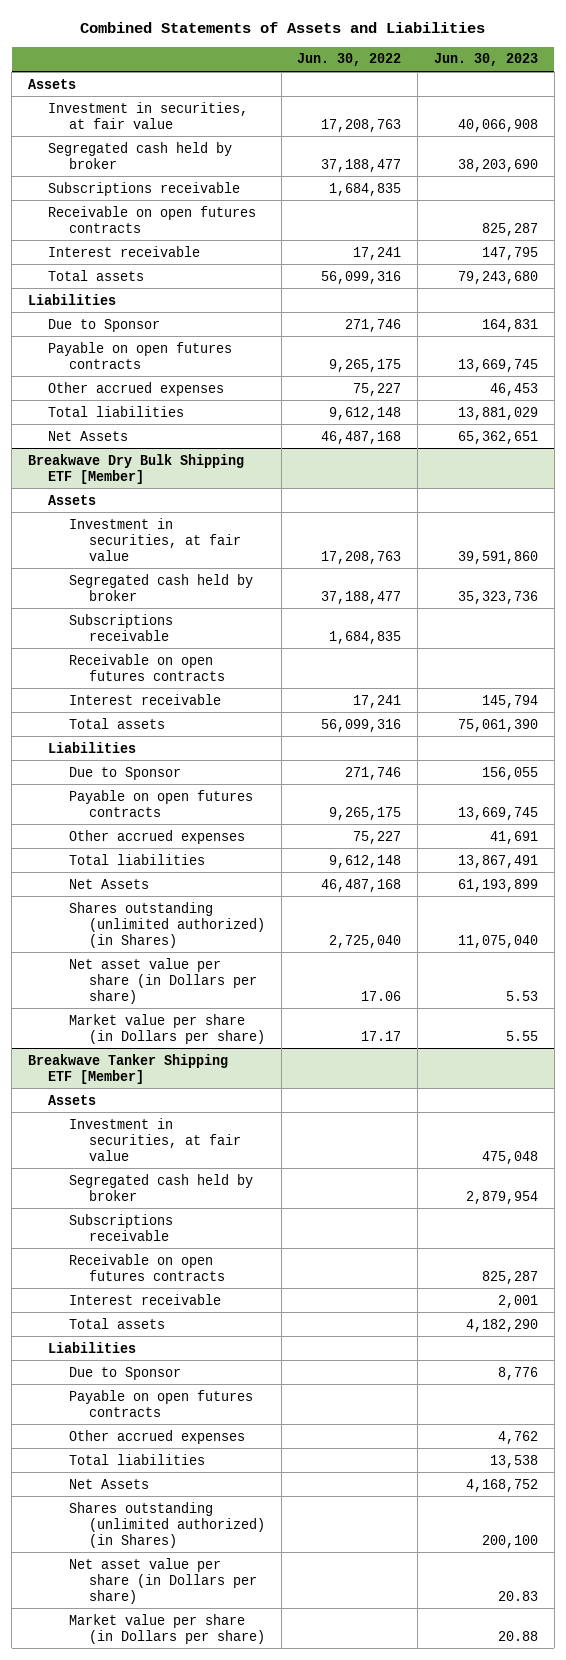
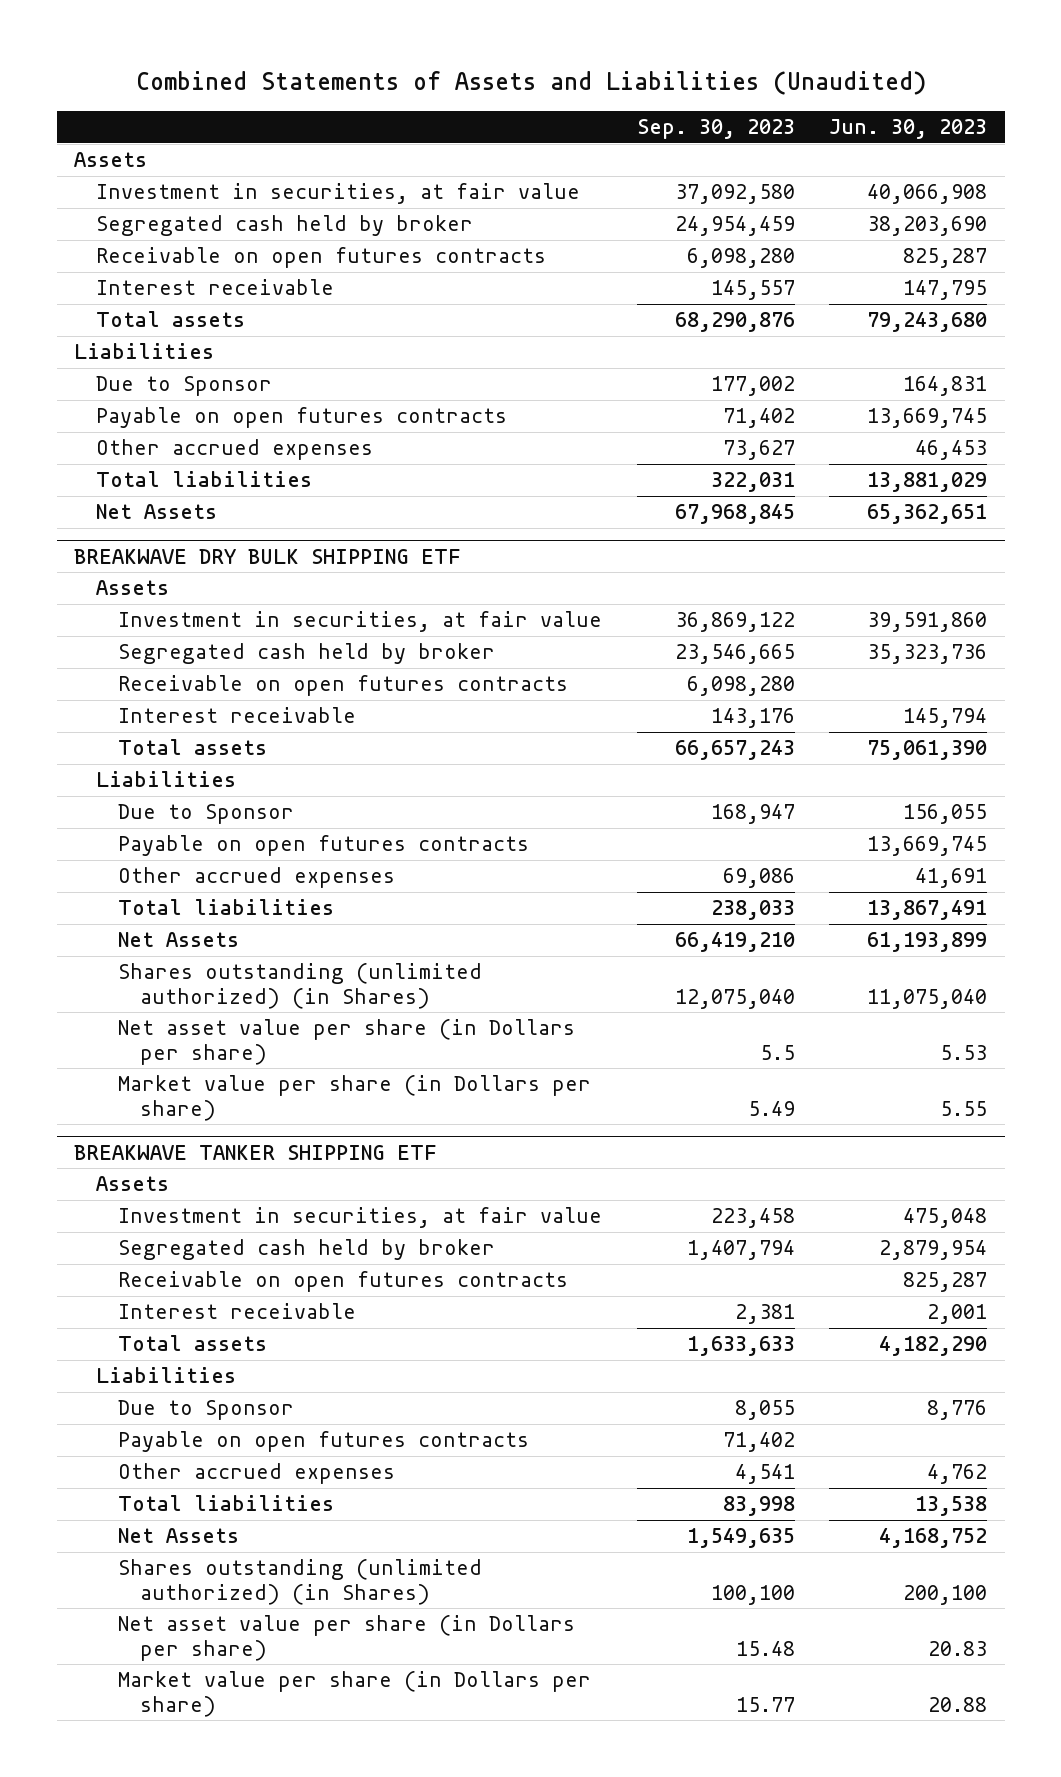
[80,22,486,34] Combined Statements of Assets and Liabilities -> [135,70,926,95] Combined Statements of Assets and Liabilities (Unaudited)
[297,53,402,67] Jun. 30, 2022 -> none
none -> [636,119,795,140] Sep. 30, 2023
[48,181,241,196] Subscriptions receivable -> none
[28,453,245,484] Breakwave Dry Bulk Shipping ETF [Member] -> [74,548,462,564] BREAKWAVE DRY BULK SHIPPING ETF
[68,613,173,641] Subscriptions receivable -> none
[28,1053,229,1084] Breakwave Tanker Shipping ETF [Member] -> [74,1144,438,1160] BREAKWAVE TANKER SHIPPING ETF
[68,1213,173,1241] Subscriptions receivable -> none

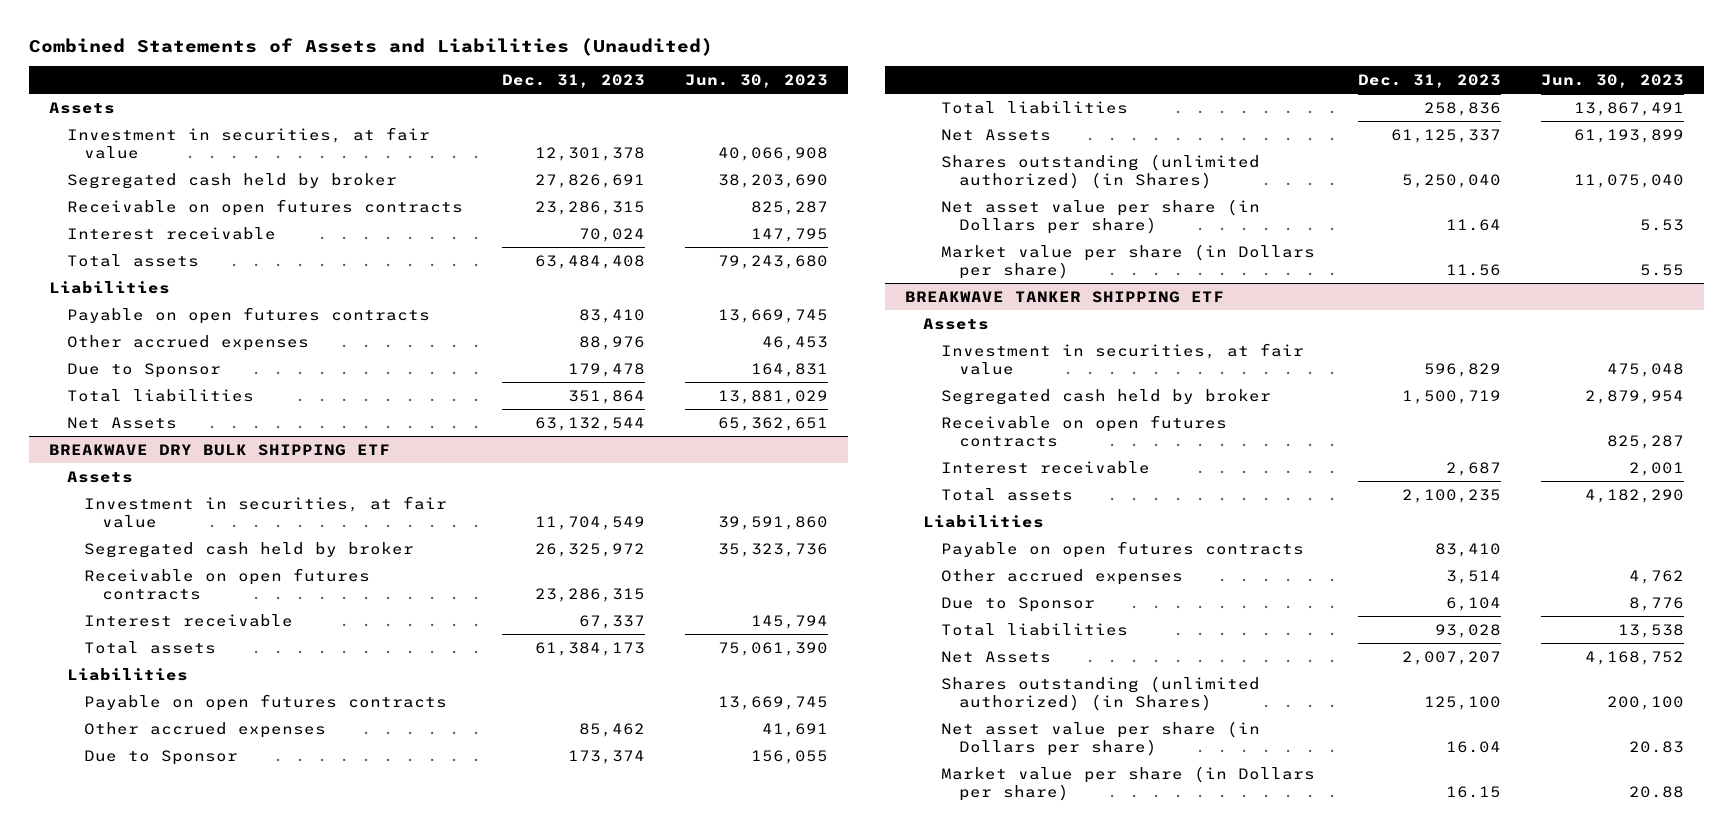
[636,119,795,140] Sep. 30, 2023 -> none
none -> [502,73,646,88] Dec. 31, 2023
[95,376,272,397] Due to Sponsor -> [66,362,221,378] Due to Sponsor
[117,804,294,825] Due to Sponsor -> [84,749,239,765] Due to Sponsor
[117,1400,294,1421] Due to Sponsor -> [940,596,1095,612] Due to Sponsor

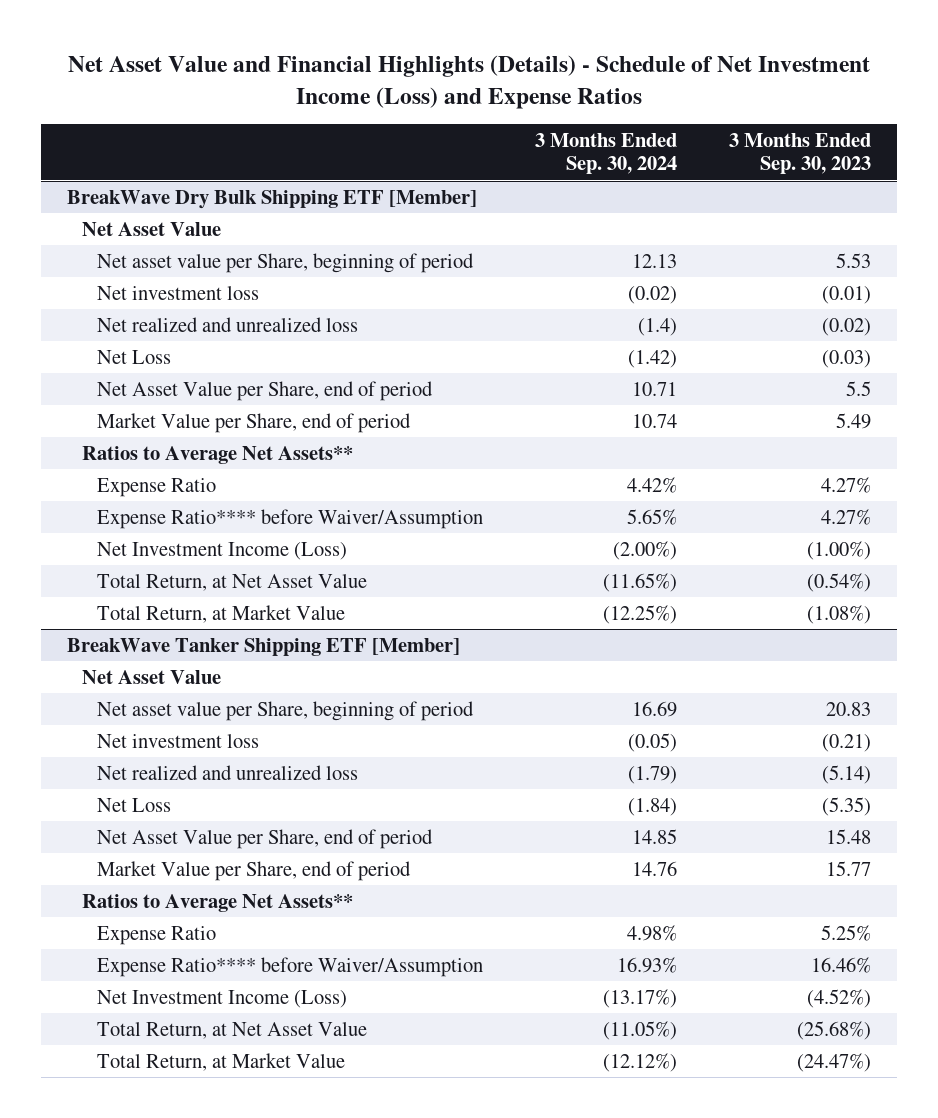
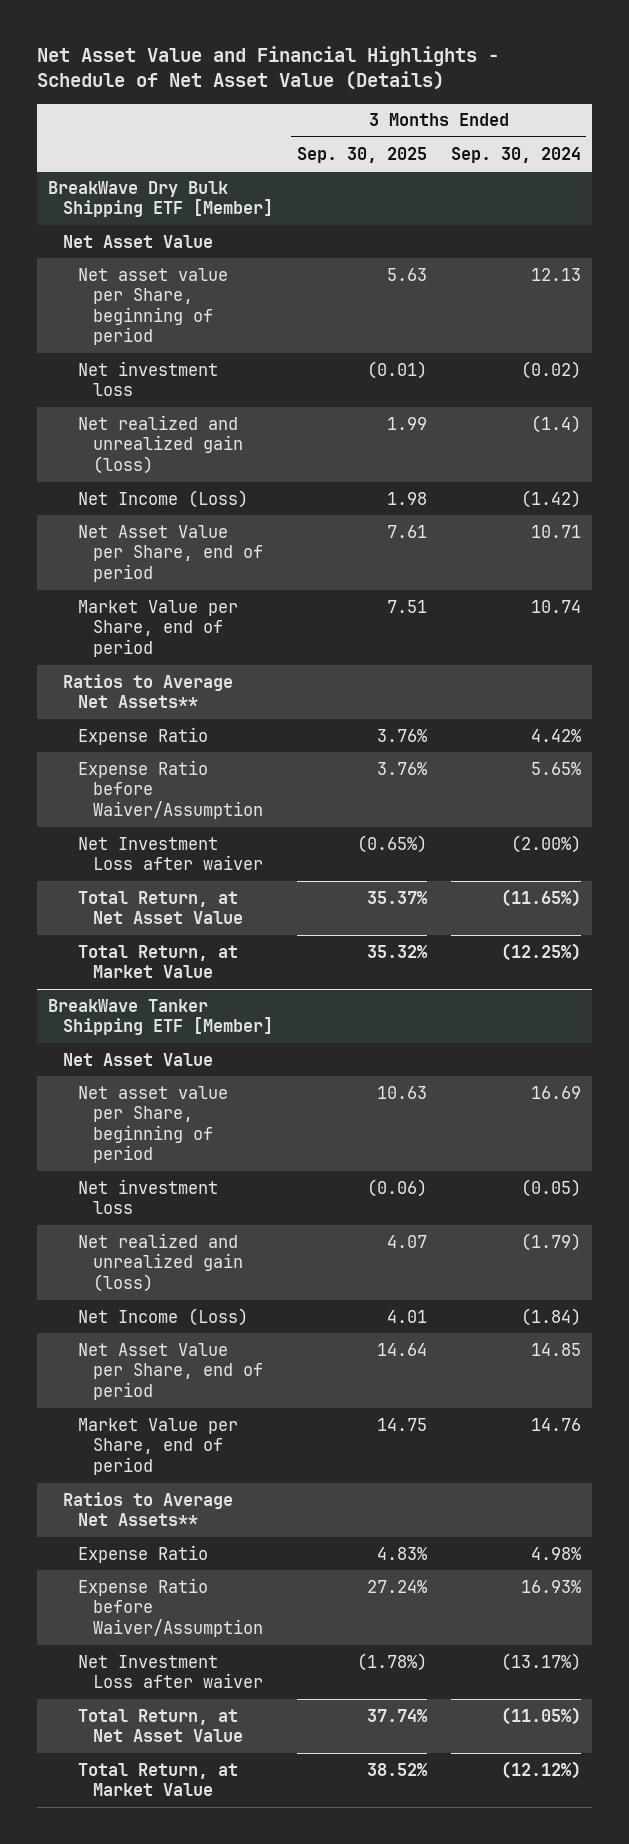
[68,55,871,109] Net Asset Value and Financial Highlights (Details) - Schedule of Net Investment Income (Loss) and Expense Ratios -> [36,45,499,91] Net Asset Value and Financial Highlights - Schedule of Net Asset Value (Details)
[729,132,872,175] 3 Months Ended Sep. 30, 2023 -> none
none -> [296,146,427,163] Sep. 30, 2025
[97,316,359,332] Net realized and unrealized loss -> [78,414,244,474] Net realized and unrealized gain (loss)
[97,349,172,364] Net Loss -> [78,489,249,508] Net Income (Loss)
[97,508,484,529] Expense Ratio**** before Waiver/Assumption -> [78,759,264,819] Expense Ratio before Waiver/Assumption
[97,541,348,560] Net Investment Income (Loss) -> [78,836,264,871] Net Investment Loss after waiver
[97,764,359,780] Net realized and unrealized loss -> [78,1232,244,1292] Net realized and unrealized gain (loss)
[97,797,172,812] Net Loss -> [78,1307,249,1326] Net Income (Loss)
[97,956,484,977] Expense Ratio**** before Waiver/Assumption -> [78,1577,264,1637] Expense Ratio before Waiver/Assumption
[97,989,348,1008] Net Investment Income (Loss) -> [78,1654,264,1689] Net Investment Loss after waiver

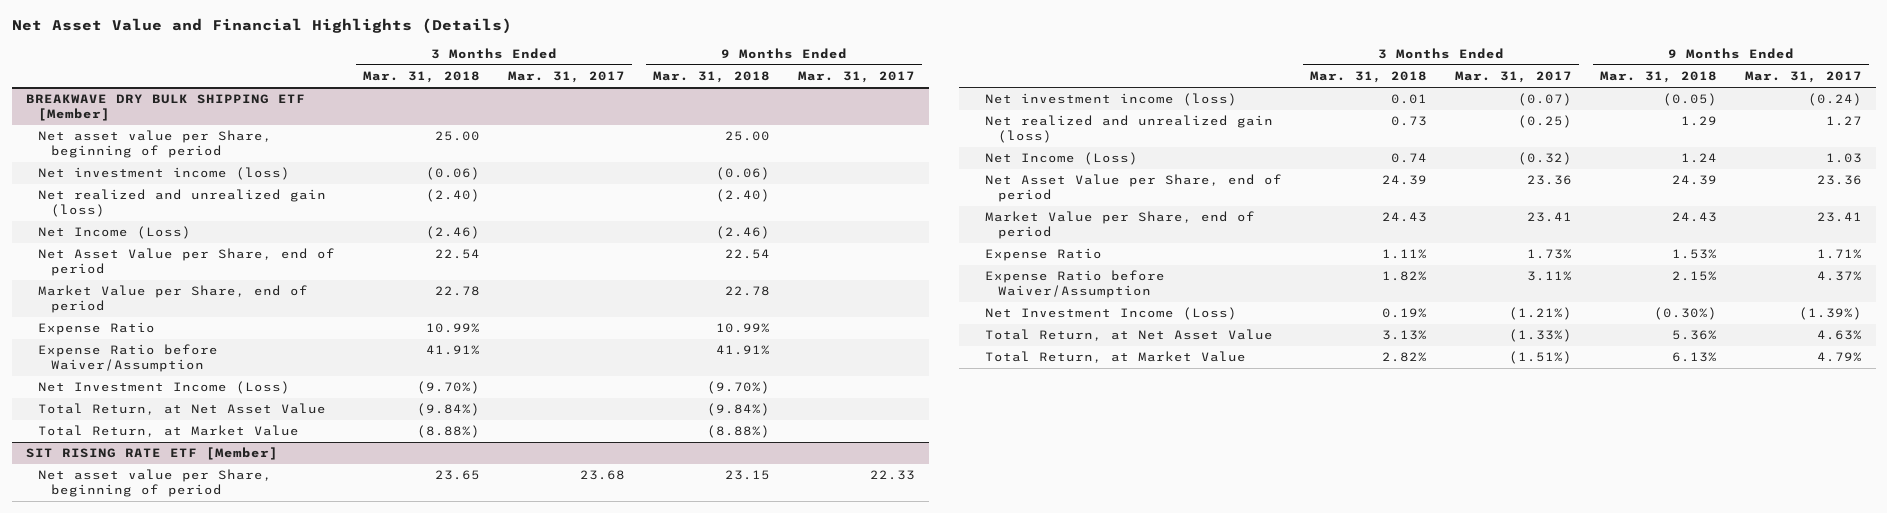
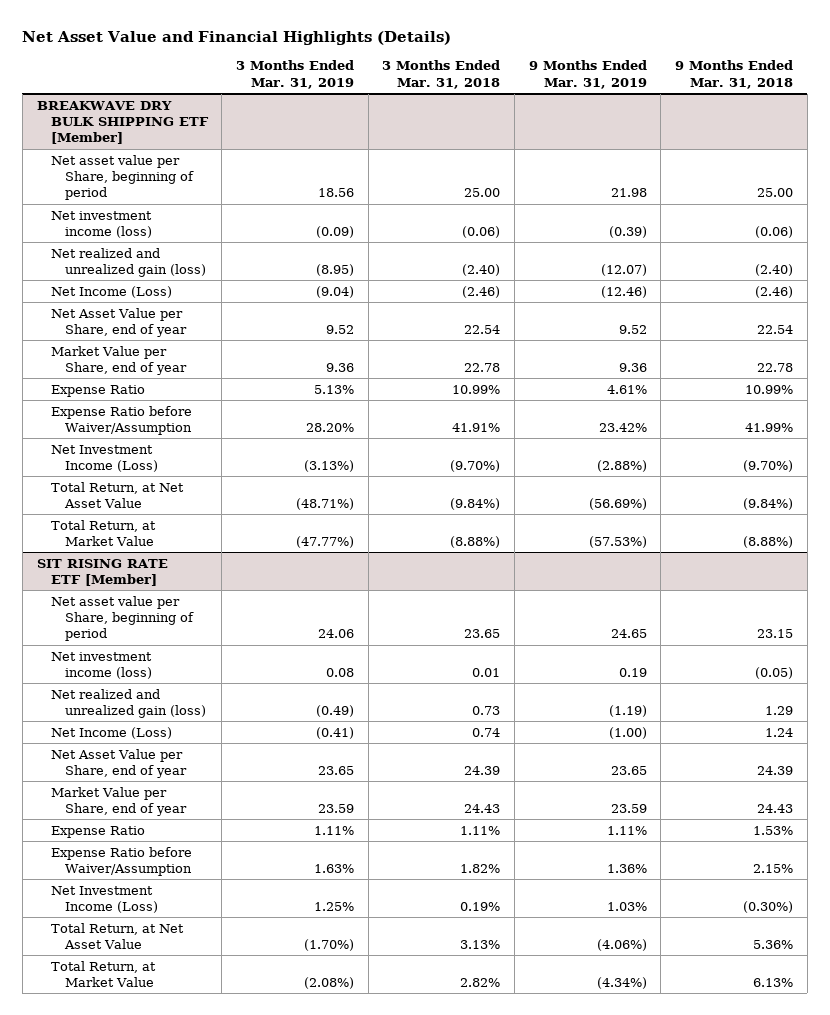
[508,71,626,84] Mar. 31, 2017 -> none
[797,71,915,84] Mar. 31, 2017 -> none
none -> [236,60,355,89] 3 Months Ended Mar. 31, 2019
none -> [528,60,647,89] 9 Months Ended Mar. 31, 2019
[38,248,336,276] Net Asset Value per Share, end of period -> [50,307,187,338] Net Asset Value per Share, end of year
[38,285,309,313] Market Value per Share, end of period -> [50,345,187,376] Market Value per Share, end of year
[715,345,770,356] 41.91% -> [744,423,793,433] 41.99%
[985,174,1283,202] Net Asset Value per Share, end of period -> [50,748,187,779] Net Asset Value per Share, end of year
[985,211,1256,239] Market Value per Share, end of period -> [50,786,187,817] Market Value per Share, end of year

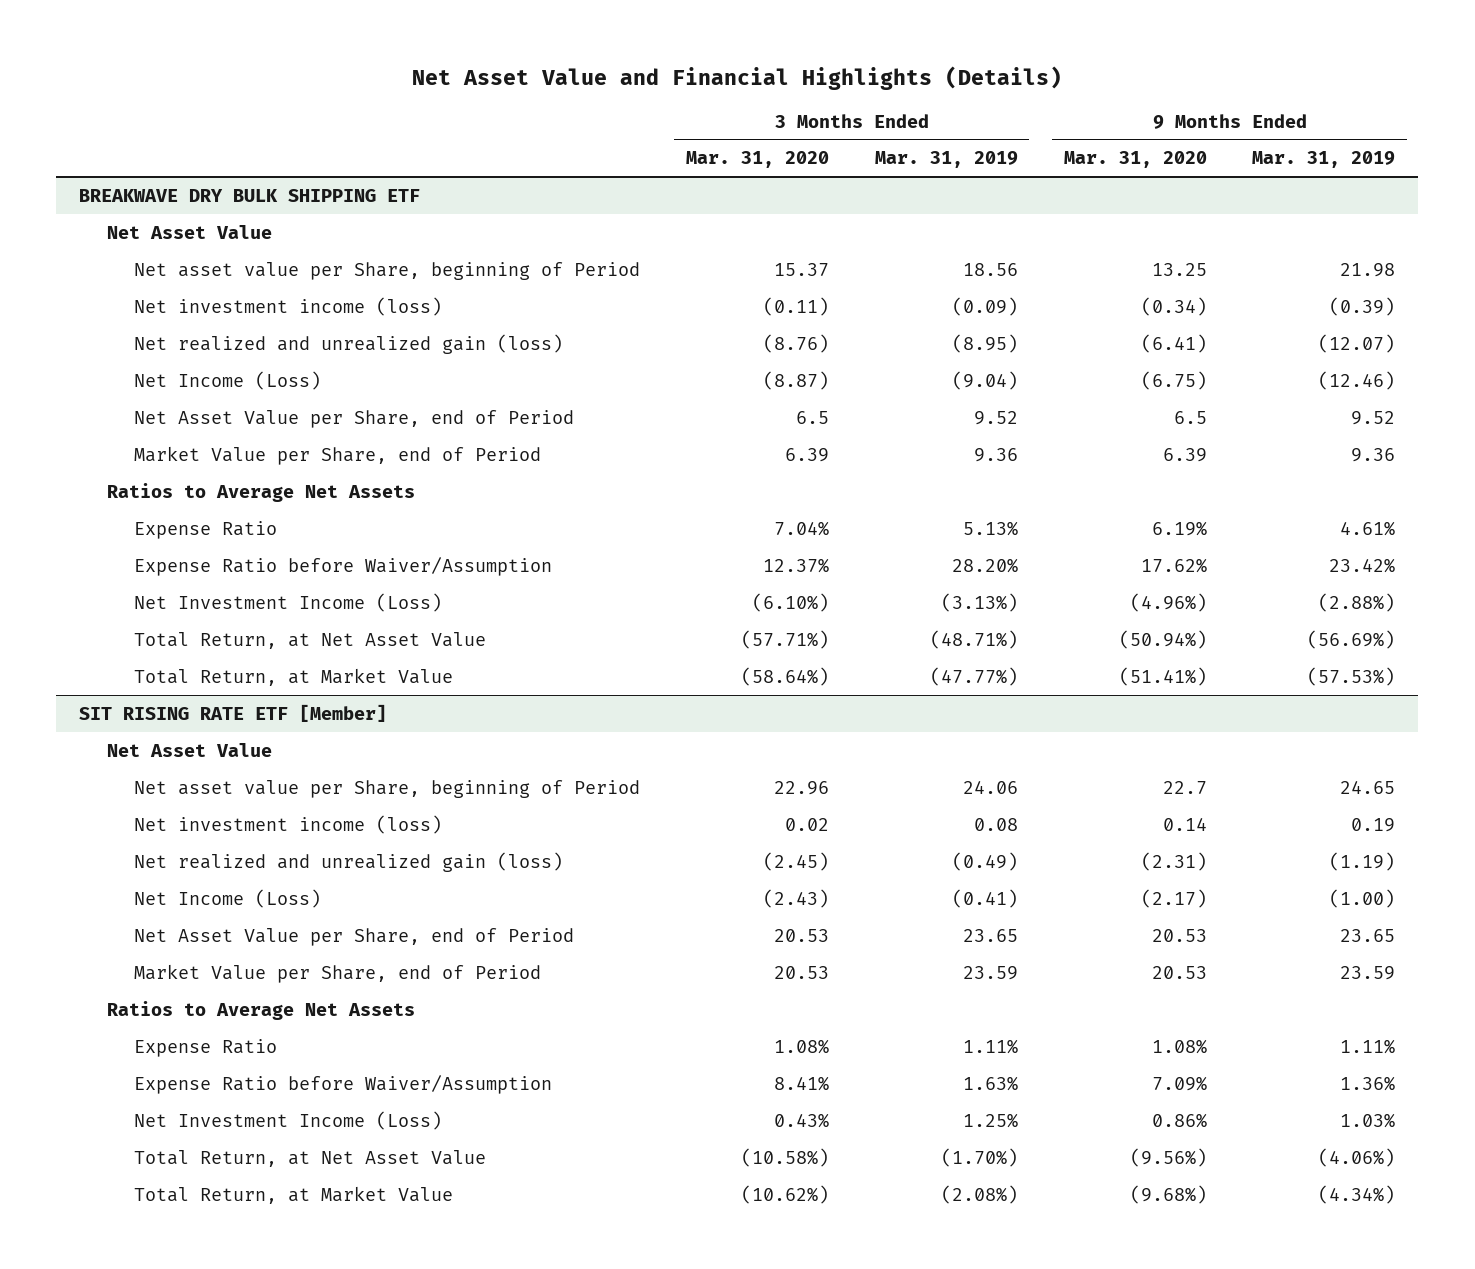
[382,60,501,89] 3 Months Ended Mar. 31, 2018 -> none
[674,60,793,89] 9 Months Ended Mar. 31, 2018 -> none
none -> [685,151,829,169] Mar. 31, 2020
none -> [1063,151,1207,169] Mar. 31, 2020
[36,100,209,145] BREAKWAVE DRY BULK SHIPPING ETF [Member] -> [79,188,421,202] BREAKWAVE DRY BULK SHIPPING ETF
none -> [106,224,272,239] Net Asset Value
[50,154,194,201] Net asset value per Share, beginning of period -> [133,261,640,280] Net asset value per Share, beginning of Period
[50,307,187,338] Net Asset Value per Share, end of year -> [133,409,574,428] Net Asset Value per Share, end of Period
[50,345,187,376] Market Value per Share, end of year -> [133,445,541,465] Market Value per Share, end of Period
none -> [106,482,415,502] Ratios to Average Net Assets
none -> [106,742,272,757] Net Asset Value
[50,595,194,642] Net asset value per Share, beginning of period -> [133,779,640,798] Net asset value per Share, beginning of Period
[50,748,187,779] Net Asset Value per Share, end of year -> [133,927,574,946] Net Asset Value per Share, end of Period
[50,786,187,817] Market Value per Share, end of year -> [133,963,541,983] Market Value per Share, end of Period
none -> [106,1000,415,1020] Ratios to Average Net Assets

